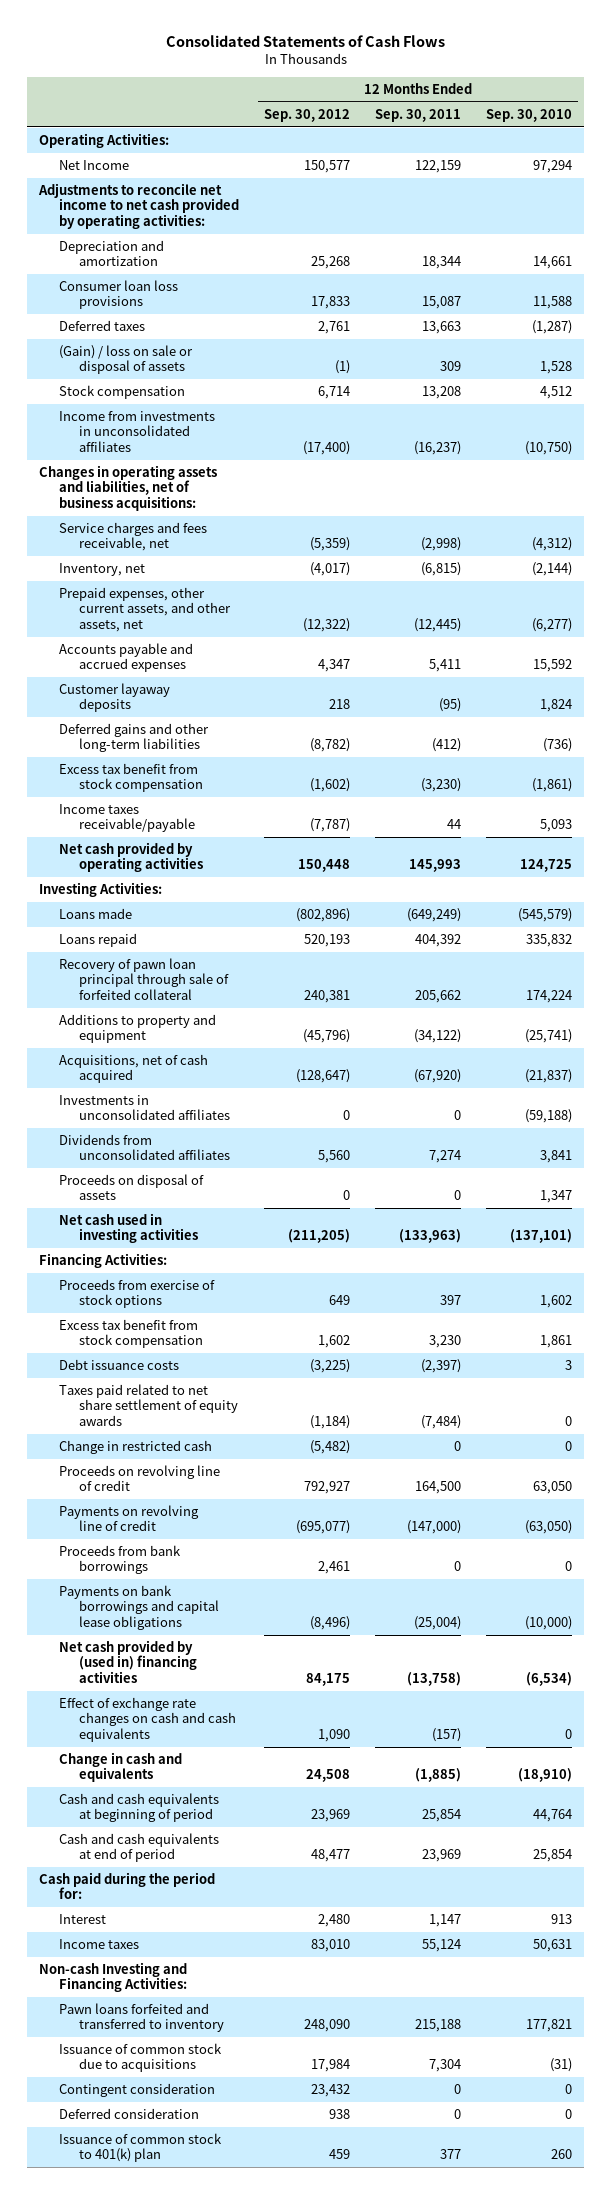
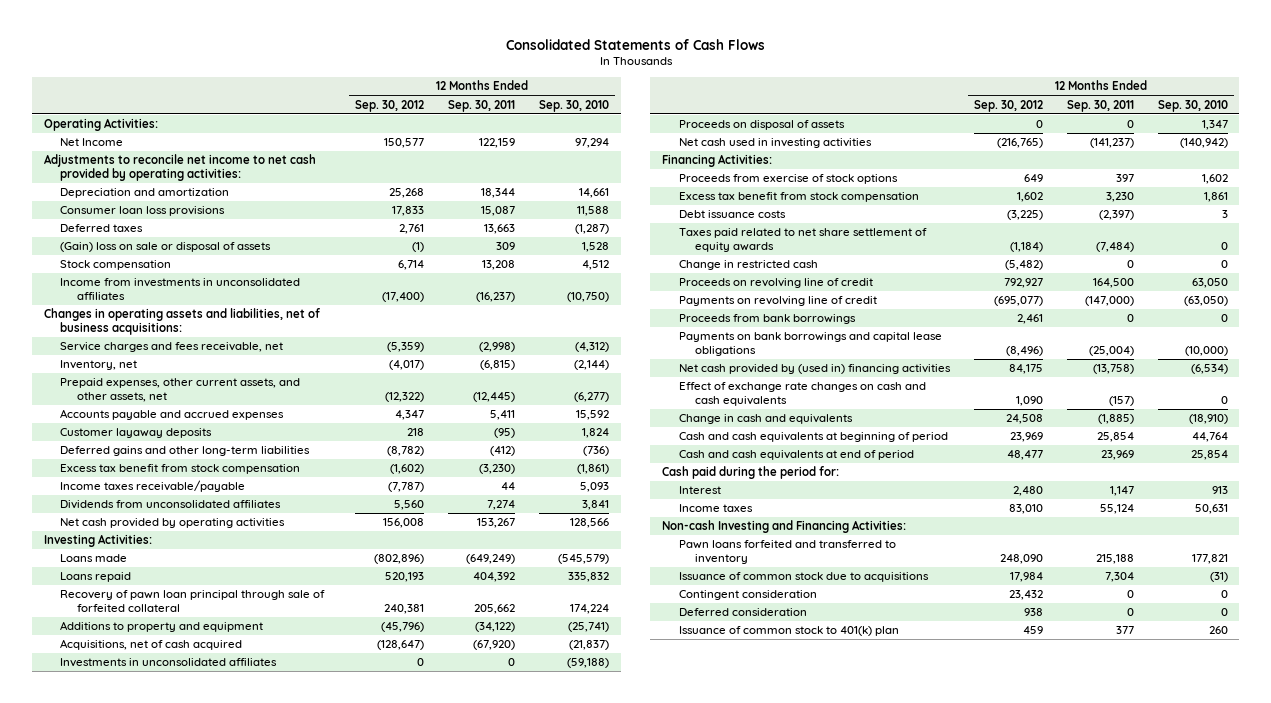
[58,345,193,375] (Gain) / loss on sale or disposal of assets -> [60,242,272,253] (Gain) loss on sale or disposal of assets
[58,1134,230,1161] Dividends from unconsolidated affiliates -> [60,500,282,510] Dividends from unconsolidated affiliates
[297,859,350,873] 150,448 -> [382,518,424,529] 156,008
[408,859,461,873] 145,993 -> [476,518,515,529] 153,267
[519,859,572,873] 124,725 -> [569,518,609,529] 128,566
[287,1229,350,1244] (211,205) -> [996,138,1043,149] (216,765)
[398,1229,461,1244] (133,963) -> [1089,138,1134,149] (141,237)
[509,1229,572,1244] (137,101) -> [1179,138,1228,149] (140,942)

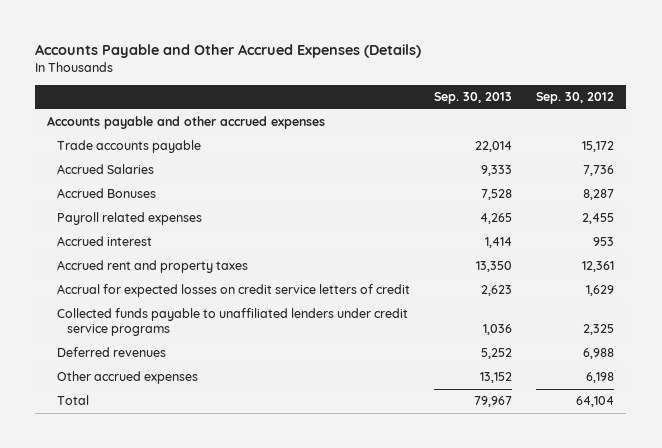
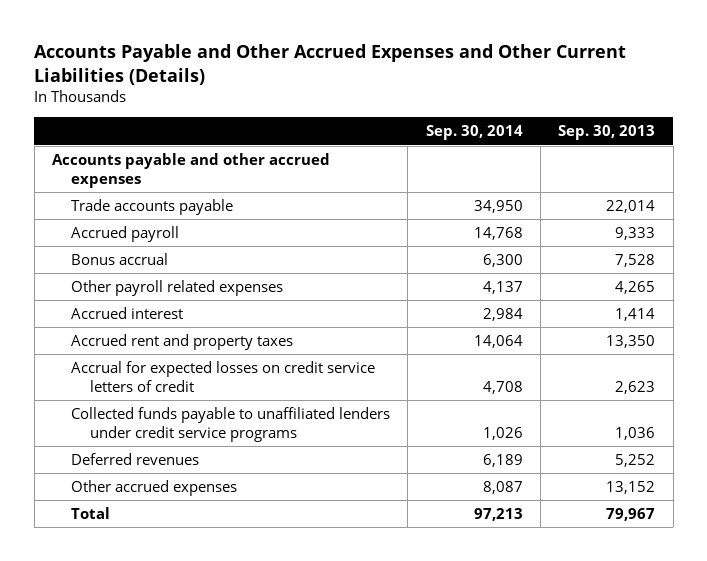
[35,44,422,59] Accounts Payable and Other Accrued Expenses (Details) -> [34,44,627,85] Accounts Payable and Other Accrued Expenses and Other Current Liabilities (Details)
[536,92,615,105] Sep. 30, 2012 -> none
none -> [425,125,523,141] Sep. 30, 2014
[57,164,155,175] Accrued Salaries -> [70,225,179,242] Accrued payroll
[57,188,157,199] Accrued Bonuses -> [70,252,168,265] Bonus accrual
[57,212,203,226] Payroll related expenses -> [70,279,283,296] Other payroll related expenses

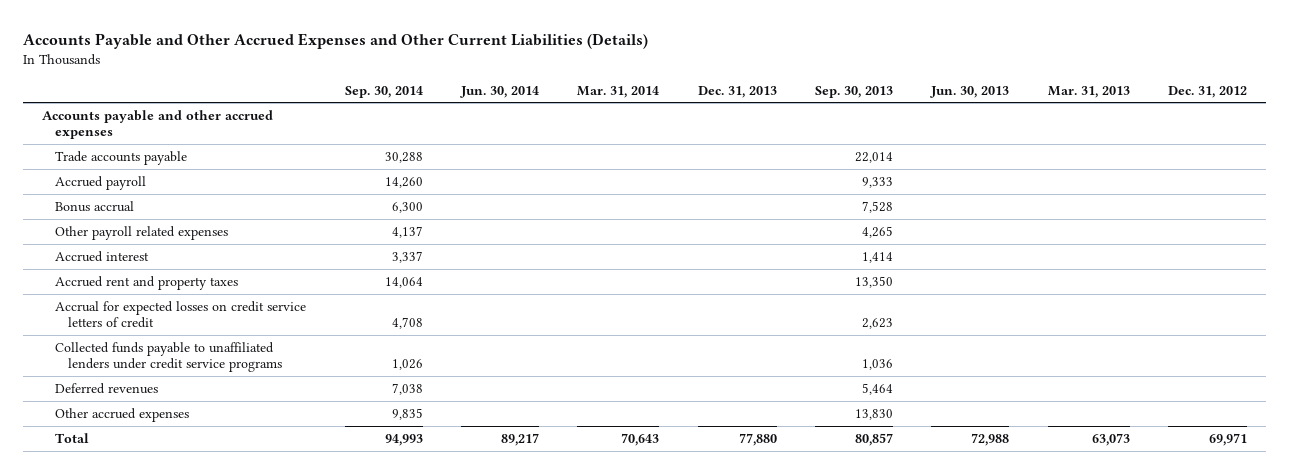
none -> [459,85,539,98] Jun. 30, 2014
none -> [577,85,660,98] Mar. 31, 2014
none -> [697,85,777,98] Dec. 31, 2013
none -> [930,85,1010,98] Jun. 30, 2013
none -> [1047,85,1130,98] Mar. 31, 2013
none -> [1167,85,1247,98] Dec. 31, 2012
[473,199,523,213] 34,950 -> [384,151,423,163] 30,288
[473,226,523,240] 14,768 -> [384,176,423,188] 14,260
[482,307,523,321] 2,984 -> [391,250,423,263] 3,337
[482,453,523,467] 6,189 -> [391,382,423,395] 7,038
[615,453,656,467] 5,252 -> [861,382,893,395] 5,464
[482,480,523,494] 8,087 -> [391,407,423,420] 9,835
[606,480,656,494] 13,152 -> [854,408,893,420] 13,830
[473,507,523,521] 97,213 -> [384,433,423,446] 94,993
[606,507,656,521] 79,967 -> [854,432,893,446] 80,857

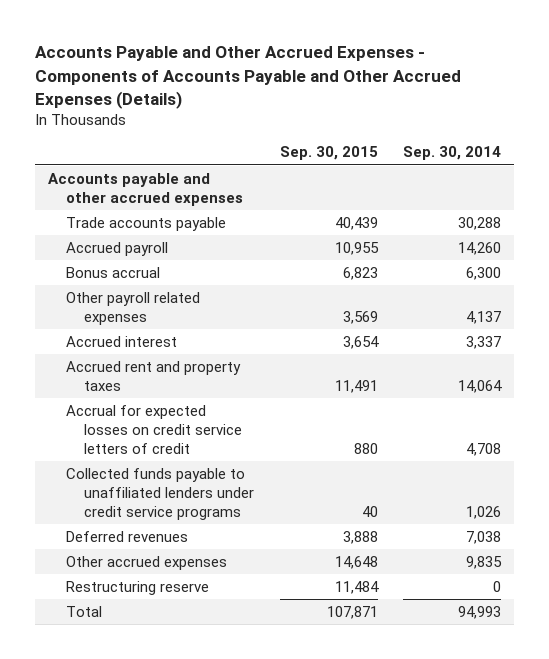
[23,32,649,49] Accounts Payable and Other Accrued Expenses and Other Current Liabilities (Details) -> [35,46,462,109] Accounts Payable and Other Accrued Expenses - Components of Accounts Payable and Other Accrued Expenses (Details)
[459,85,539,98] Jun. 30, 2014 -> none
[577,85,660,98] Mar. 31, 2014 -> none
[697,85,777,98] Dec. 31, 2013 -> none
[814,85,893,98] Sep. 30, 2013 -> none
[930,85,1010,98] Jun. 30, 2013 -> none
[1047,85,1130,98] Mar. 31, 2013 -> none
[1167,85,1247,98] Dec. 31, 2012 -> none
none -> [279,146,378,161] Sep. 30, 2015
none -> [66,580,210,595] Restructuring reserve

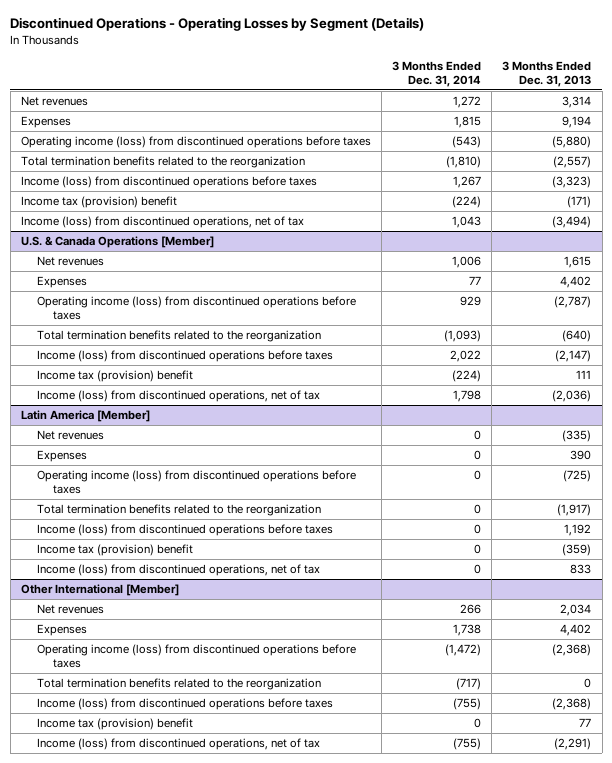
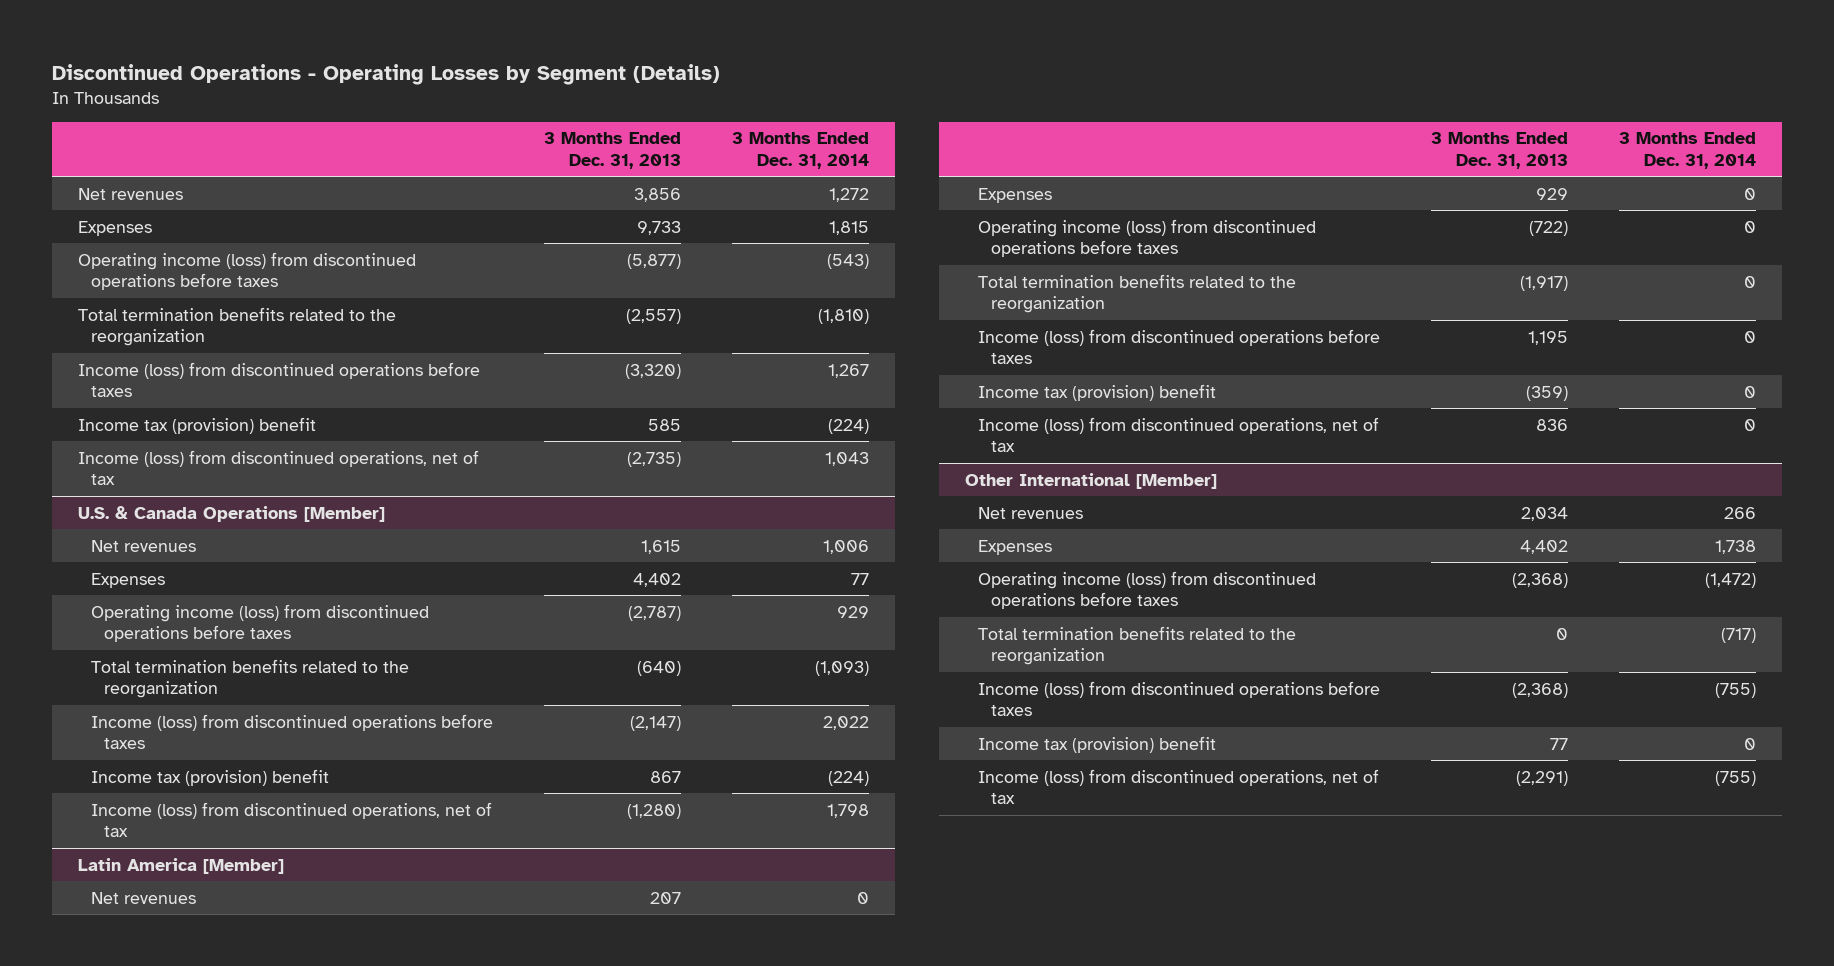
[562,96,592,109] 3,314 -> [633,187,681,202] 3,856
[562,116,592,129] 9,194 -> [636,220,681,235] 9,733
[552,136,592,149] (5,880) -> [626,253,681,269] (5,877)
[552,176,592,189] (3,323) -> [624,363,681,379] (3,320)
[567,196,592,209] (171) -> [647,418,681,431] 585
[552,216,592,229] (3,494) -> [626,451,681,467] (2,735)
[576,370,592,380] 111 -> [649,770,681,783] 867
[552,390,592,403] (2,036) -> [626,803,681,819] (1,280)
[562,430,592,443] (335) -> [649,891,681,904] 207
[570,450,592,461] 390 -> [1535,187,1568,200] 929
[563,470,592,483] (725) -> [1528,220,1568,236] (722)
[564,524,592,537] 1,192 -> [1527,330,1568,345] 1,195
[570,564,592,575] 833 -> [1535,418,1568,431] 836

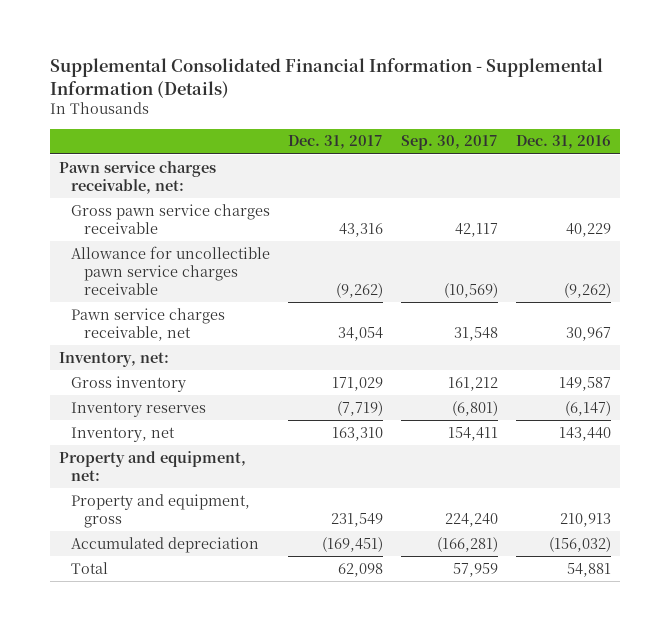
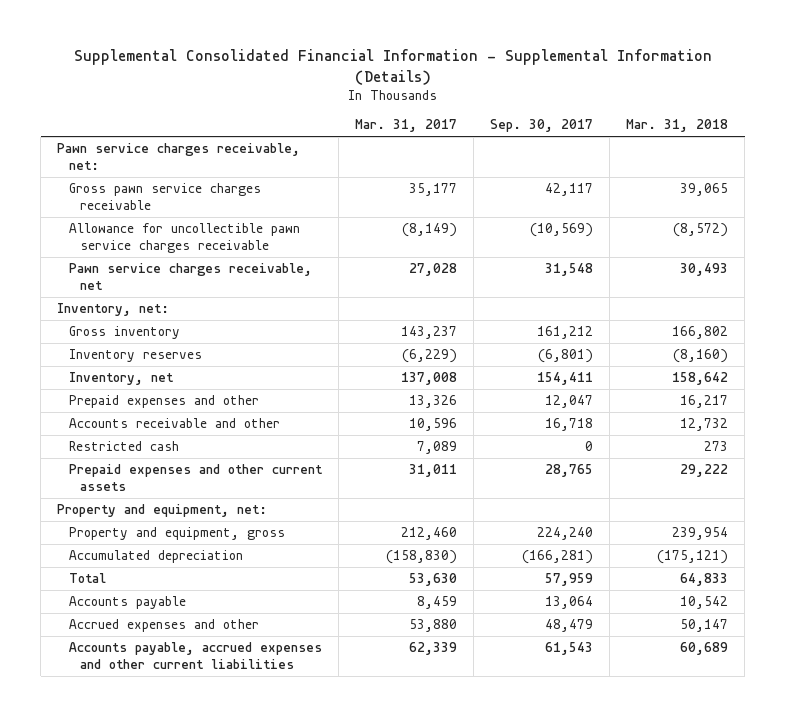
[288,135,384,150] Dec. 31, 2017 -> none
[515,135,611,150] Dec. 31, 2016 -> none
none -> [354,119,457,133] Mar. 31, 2017
none -> [626,119,729,133] Mar. 31, 2018
none -> [68,395,259,409] Prepaid expenses and other
none -> [68,418,280,429] Accounts receivable and other
none -> [68,441,179,452] Restricted cash
none -> [68,464,323,491] Prepaid expenses and other current assets
none -> [68,596,186,610] Accounts payable
none -> [68,619,259,633] Accrued expenses and other
none -> [68,642,322,669] Accounts payable, accrued expenses and other current liabilities

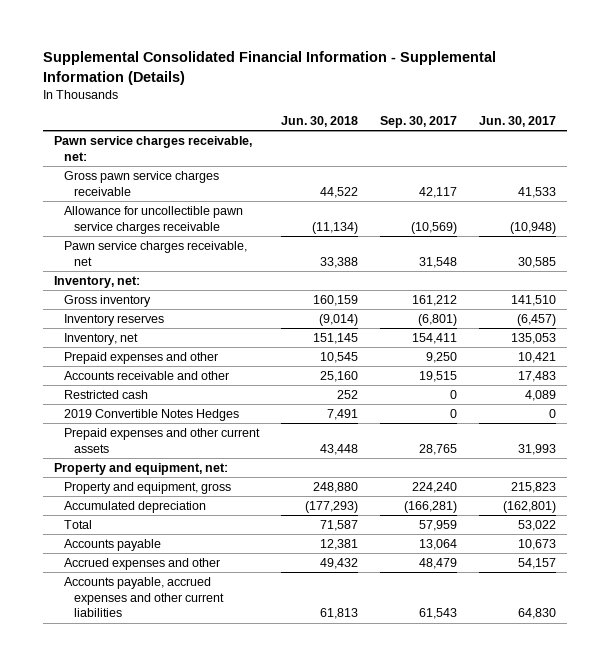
[354,119,457,133] Mar. 31, 2017 -> none
[626,119,729,133] Mar. 31, 2018 -> none
none -> [280,116,358,128] Jun. 30, 2018
none -> [478,116,556,128] Jun. 30, 2017
[544,395,593,409] 12,047 -> [425,351,457,363] 9,250
[544,418,593,432] 16,718 -> [418,370,457,382] 19,515
none -> [64,408,240,421] 2019 Convertible Notes Hedges

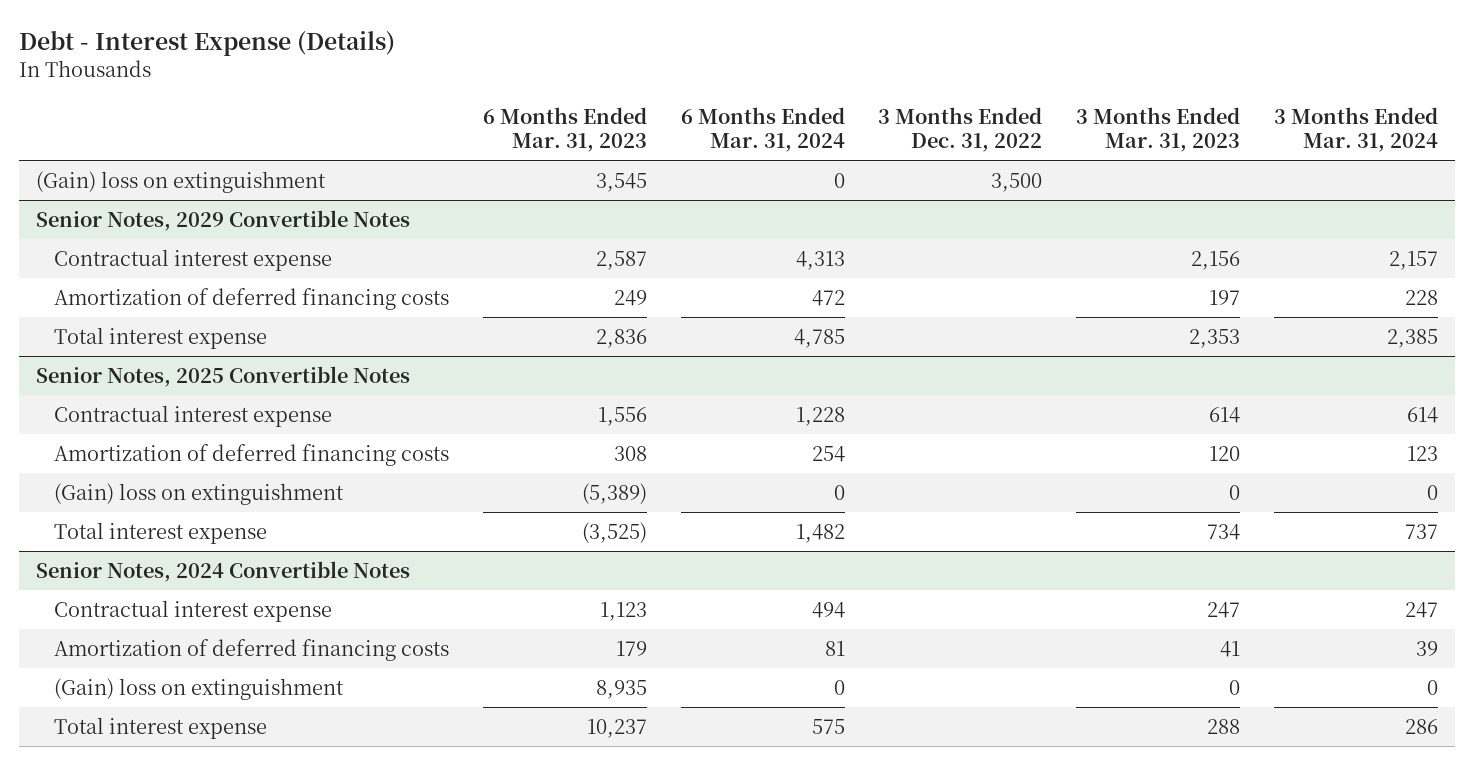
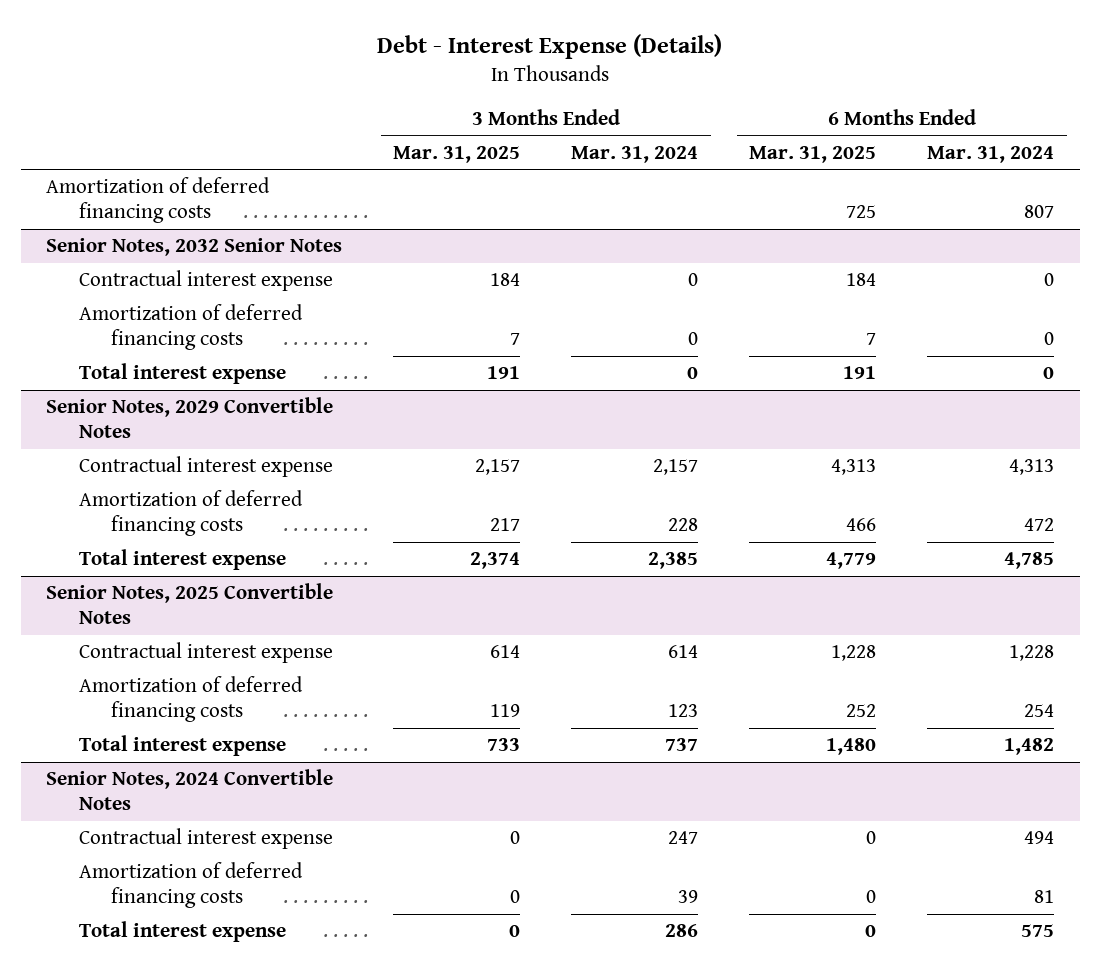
[482,107,647,153] 6 Months Ended Mar. 31, 2023 -> none
[878,107,1043,153] 3 Months Ended Dec. 31, 2022 -> none
[1076,107,1241,153] 3 Months Ended Mar. 31, 2023 -> none
none -> [393,145,521,163] Mar. 31, 2025
none -> [749,145,877,163] Mar. 31, 2025
[35,170,326,193] (Gain) loss on extinguishment -> none
none -> [46,177,271,224] Amortization of deferred financing costs
none -> [46,238,343,257] Senior Notes, 2032 Senior Notes
none -> [78,270,333,292] Contractual interest expense
none -> [78,304,303,351] Amortization of deferred financing costs
none -> [78,363,286,385] Total interest expense
[54,482,345,505] (Gain) loss on extinguishment -> none
[54,677,345,700] (Gain) loss on extinguishment -> none

